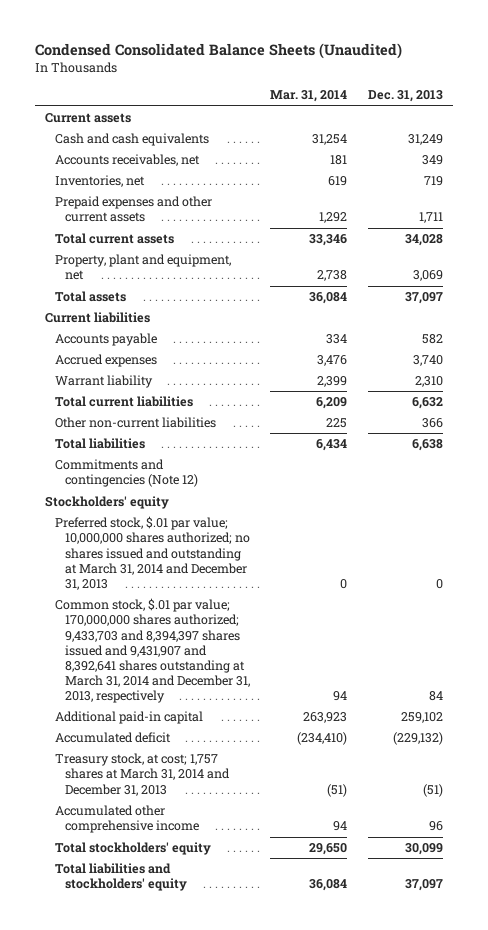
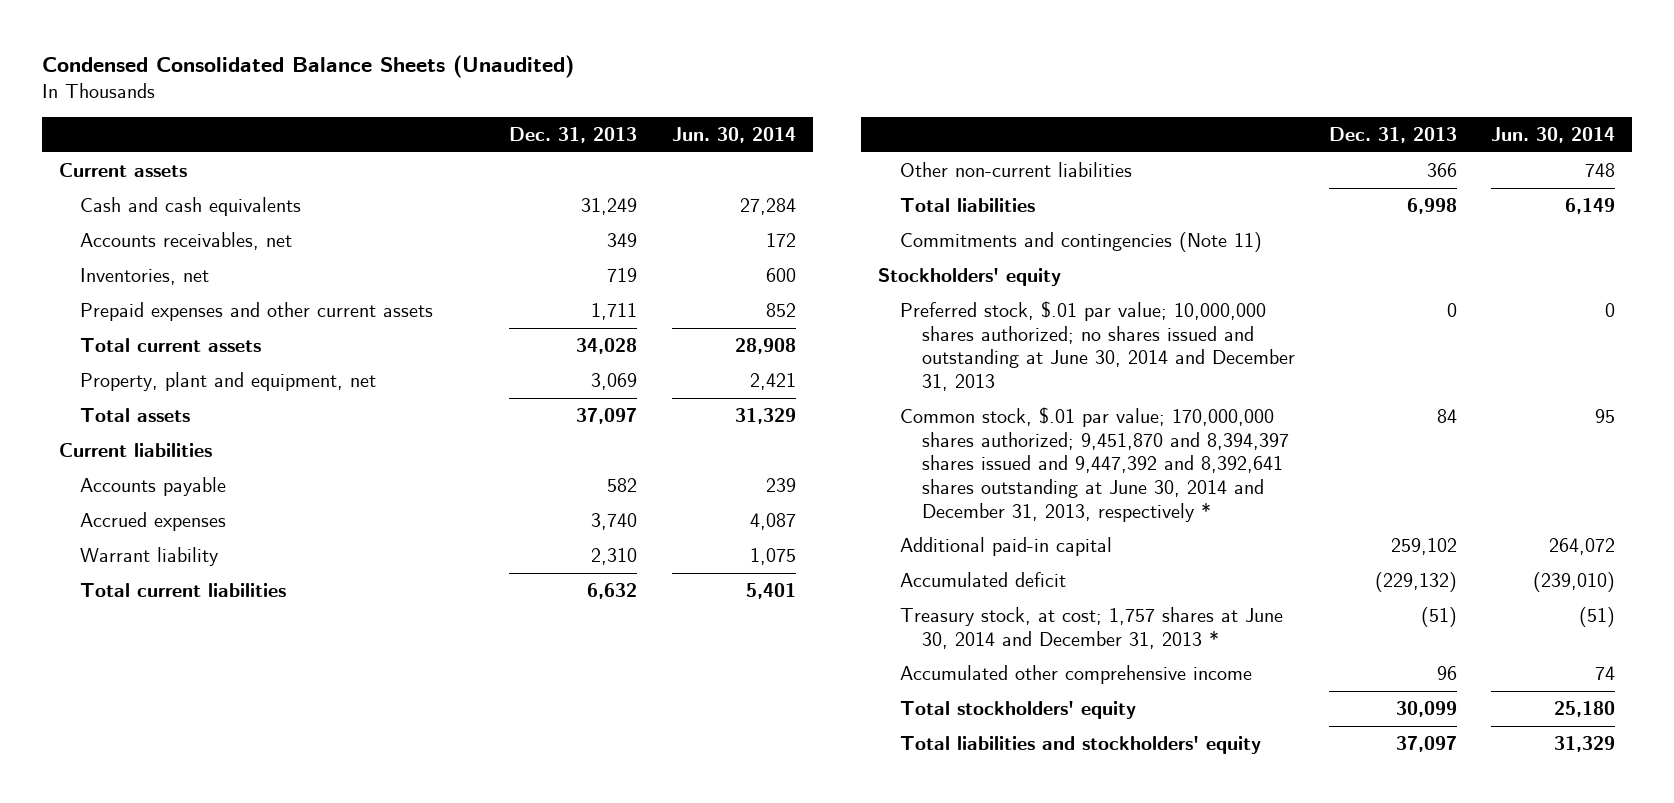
[270,90,348,103] Mar. 31, 2014 -> none
none -> [671,127,796,144] Jun. 30, 2014
[411,439,443,452] 6,638 -> [1406,198,1457,215] 6,998
[55,459,199,488] Commitments and contingencies (Note 12) -> [899,232,1262,253] Commitments and contingencies (Note 11)
[55,516,251,590] Preferred stock, $.01 par value; 10,000,000 shares authorized; no shares issued and outstanding at March 31, 2014 and December 31, 2013 -> [899,301,1295,391] Preferred stock, $.01 par value; 10,000,000 shares authorized; no shares issued and outstanding at June 30, 2014 and December 31, 2013
[55,598,251,704] Common stock, $.01 par value; 170,000,000 shares authorized; 9,433,703 and 8,394,397 shares issued and 9,431,907 and 8,392,641 shares outstanding at March 31, 2014 and December 31, 2013, respectively -> [899,407,1289,522] Common stock, $.01 par value; 170,000,000 shares authorized; 9,451,870 and 8,394,397 shares issued and 9,447,392 and 8,392,641 shares outstanding at June 30, 2014 and December 31, 2013, respectively *
[55,753,231,796] Treasury stock, at cost; 1,757 shares at March 31, 2014 and December 31, 2013 -> [899,607,1283,649] Treasury stock, at cost; 1,757 shares at June 30, 2014 and December 31, 2013 *

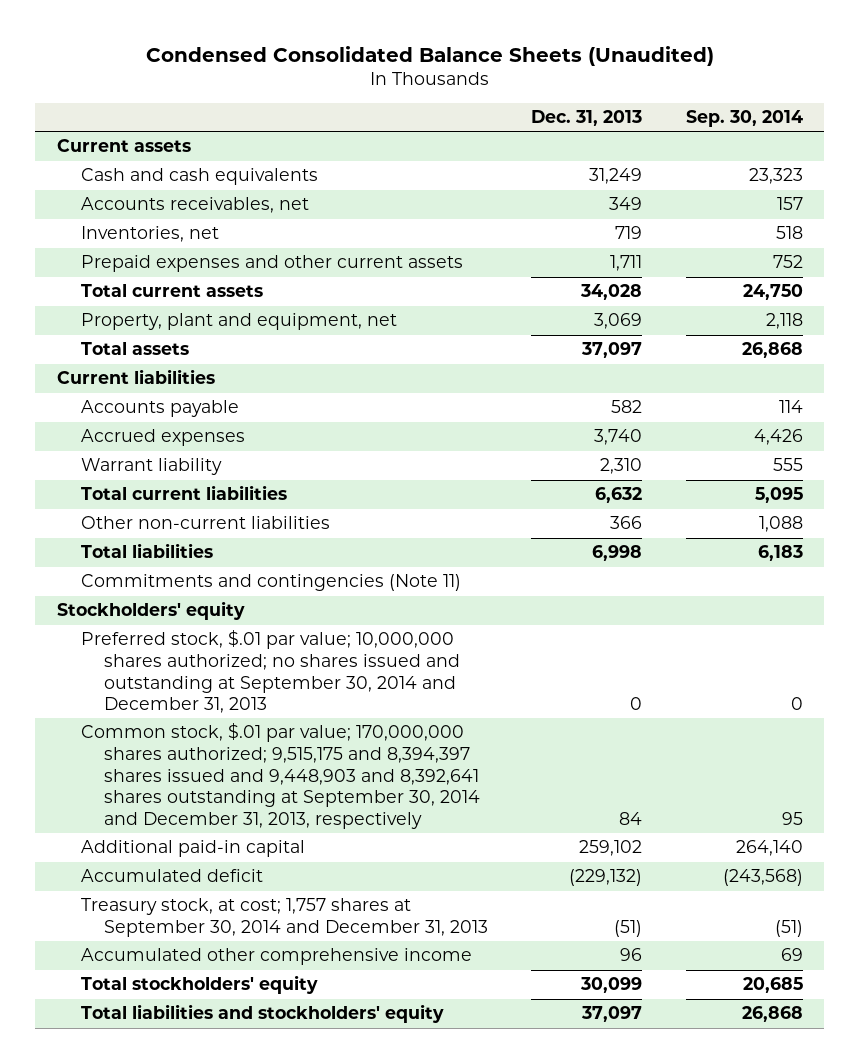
[671,127,796,144] Jun. 30, 2014 -> none
none -> [685,109,803,127] Sep. 30, 2014
[899,301,1295,391] Preferred stock, $.01 par value; 10,000,000 shares authorized; no shares issued and outstanding at June 30, 2014 and December 31, 2013 -> [80,630,461,714] Preferred stock, $.01 par value; 10,000,000 shares authorized; no shares issued and outstanding at September 30, 2014 and December 31, 2013
[899,407,1289,522] Common stock, $.01 par value; 170,000,000 shares authorized; 9,451,870 and 8,394,397 shares issued and 9,447,392 and 8,392,641 shares outstanding at June 30, 2014 and December 31, 2013, respectively * -> [80,723,481,829] Common stock, $.01 par value; 170,000,000 shares authorized; 9,515,175 and 8,394,397 shares issued and 9,448,903 and 8,392,641 shares outstanding at September 30, 2014 and December 31, 2013, respectively
[899,607,1283,649] Treasury stock, at cost; 1,757 shares at June 30, 2014 and December 31, 2013 * -> [80,898,489,937] Treasury stock, at cost; 1,757 shares at September 30, 2014 and December 31, 2013

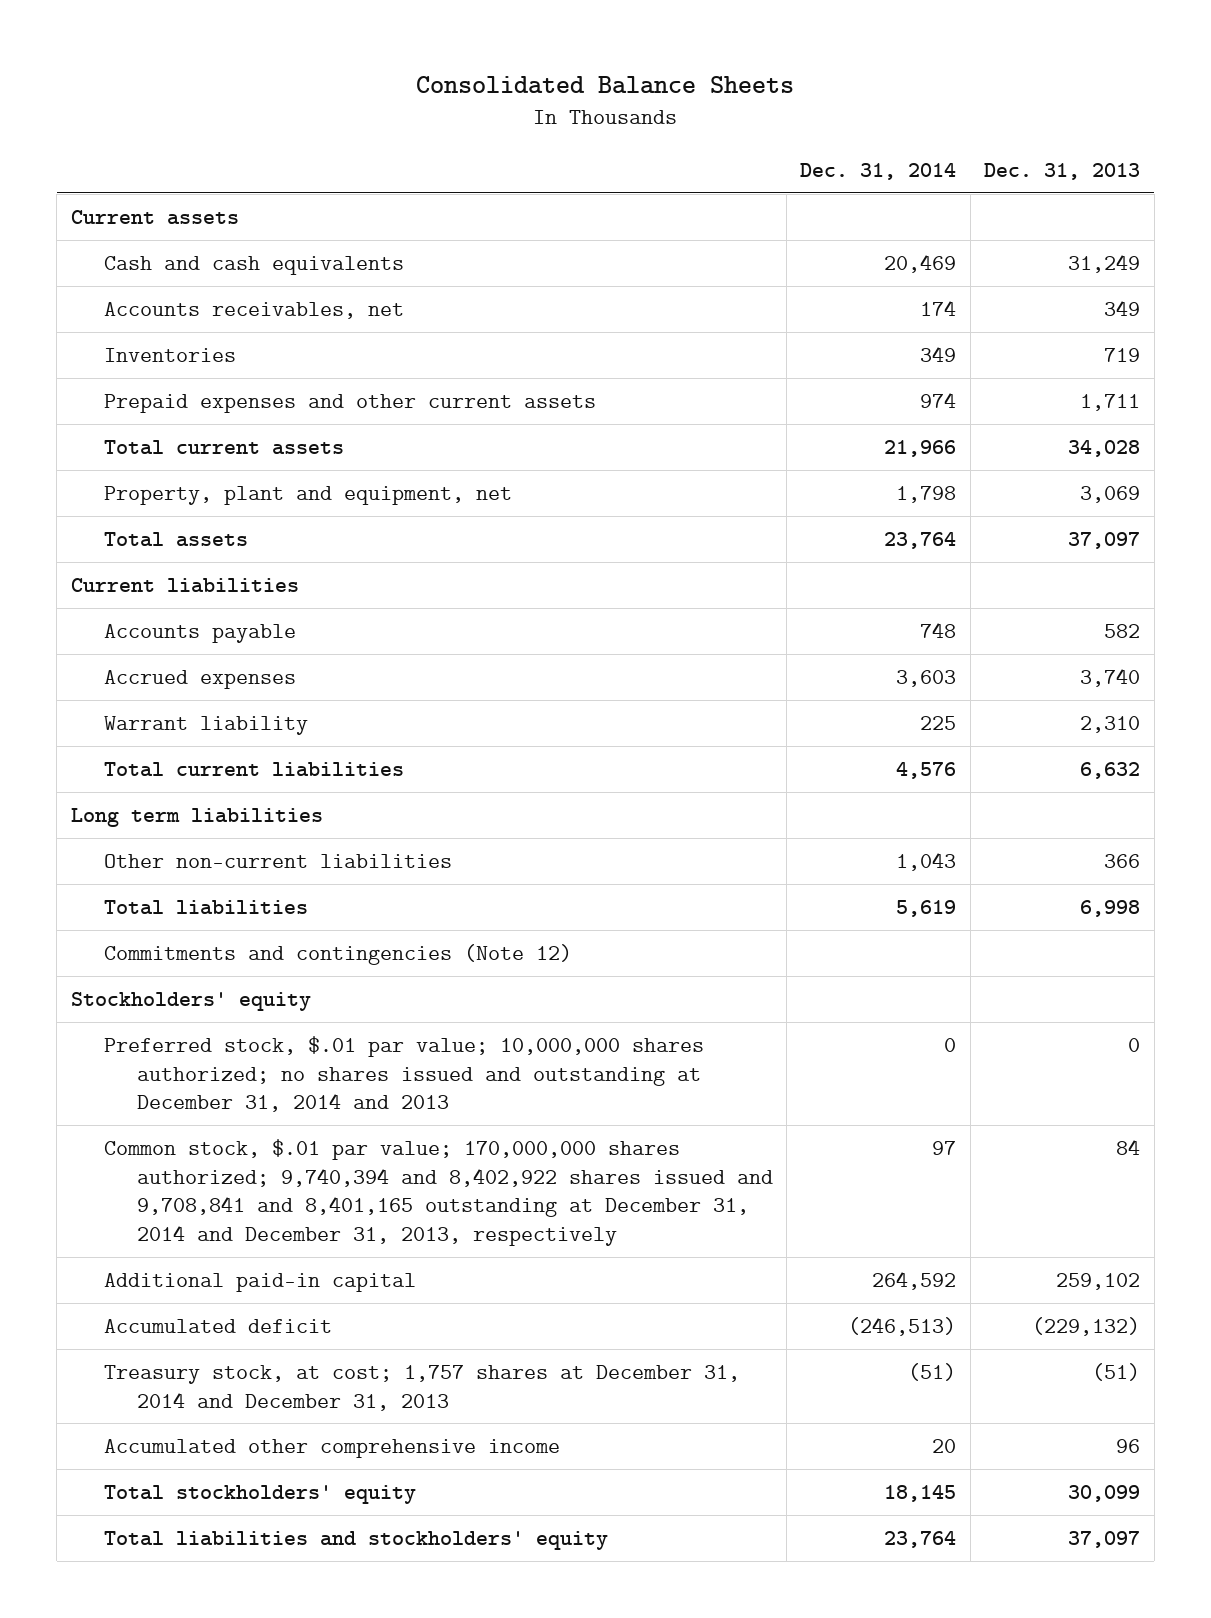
[145,46,714,67] Condensed Consolidated Balance Sheets (Unaudited) -> [416,75,795,94] Consolidated Balance Sheets
[685,109,803,127] Sep. 30, 2014 -> none
none -> [800,163,957,181] Dec. 31, 2014
[80,226,219,243] Inventories, net -> [103,347,236,362] Inventories
none -> [70,807,323,827] Long term liabilities
[80,574,461,592] Commitments and contingencies (Note 11) -> [103,943,572,965] Commitments and contingencies (Note 12)
[80,630,461,714] Preferred stock, $.01 par value; 10,000,000 shares authorized; no shares issued and outstanding at September 30, 2014 and December 31, 2013 -> [103,1035,704,1113] Preferred stock, $.01 par value; 10,000,000 shares authorized; no shares issued and outstanding at December 31, 2014 and 2013
[80,723,481,829] Common stock, $.01 par value; 170,000,000 shares authorized; 9,515,175 and 8,394,397 shares issued and 9,448,903 and 8,392,641 shares outstanding at September 30, 2014 and December 31, 2013, respectively -> [103,1138,773,1247] Common stock, $.01 par value; 170,000,000 shares authorized; 9,740,394 and 8,402,922 shares issued and 9,708,841 and 8,401,165 outstanding at December 31, 2014 and December 31, 2013, respectively
[80,898,489,937] Treasury stock, at cost; 1,757 shares at September 30, 2014 and December 31, 2013 -> [103,1364,740,1411] Treasury stock, at cost; 1,757 shares at December 31, 2014 and December 31, 2013

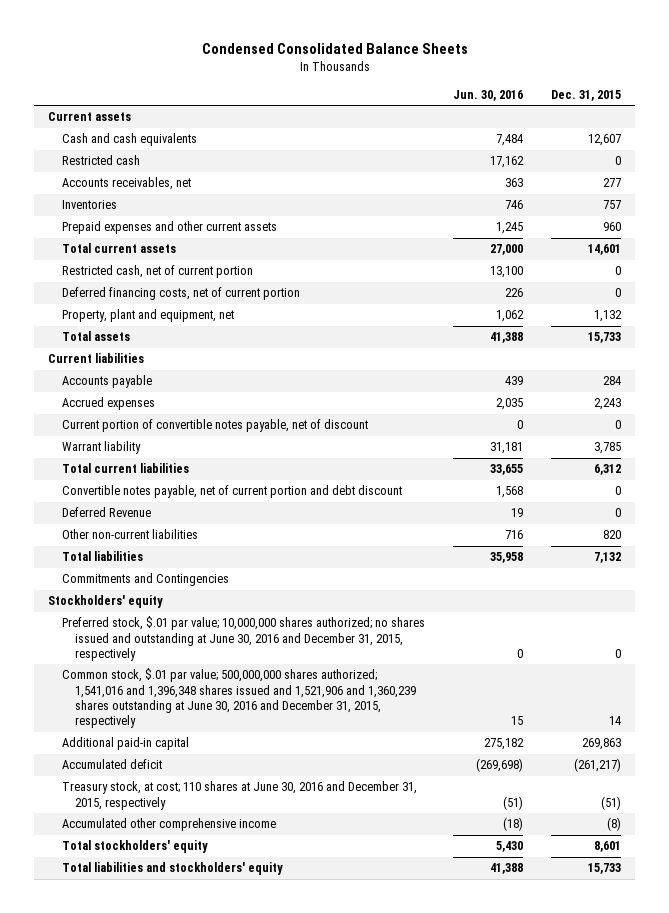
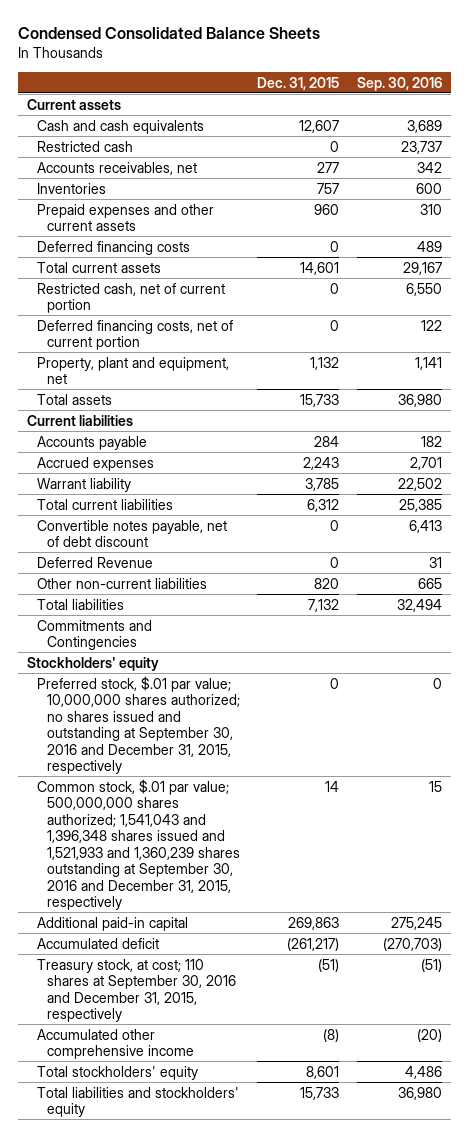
[452,89,523,101] Jun. 30, 2016 -> none
none -> [357,76,443,91] Sep. 30, 2016
none -> [36,240,190,255] Deferred financing costs
[61,419,368,433] Current portion of convertible notes payable, net of discount -> none
[61,485,402,499] Convertible notes payable, net of current portion and debt discount -> [36,519,227,548] Convertible notes payable, net of debt discount
[61,616,425,661] Preferred stock, $.01 par value; 10,000,000 shares authorized; no shares issued and outstanding at June 30, 2016 and December 31, 2015, respectively -> [36,675,240,775] Preferred stock, $.01 par value; 10,000,000 shares authorized; no shares issued and outstanding at September 30, 2016 and December 31, 2015, respectively
[61,668,416,729] Common stock, $.01 par value; 500,000,000 shares authorized; 1,541,016 and 1,396,348 shares issued and 1,521,906 and 1,360,239 shares outstanding at June 30, 2016 and December 31, 2015, respectively -> [36,778,240,911] Common stock, $.01 par value; 500,000,000 shares authorized; 1,541,043 and 1,396,348 shares issued and 1,521,933 and 1,360,239 shares outstanding at September 30, 2016 and December 31, 2015, respectively
[61,781,417,810] Treasury stock, at cost; 110 shares at June 30, 2016 and December 31, 2015, respectively -> [36,958,236,1023] Treasury stock, at cost; 110 shares at September 30, 2016 and December 31, 2015, respectively

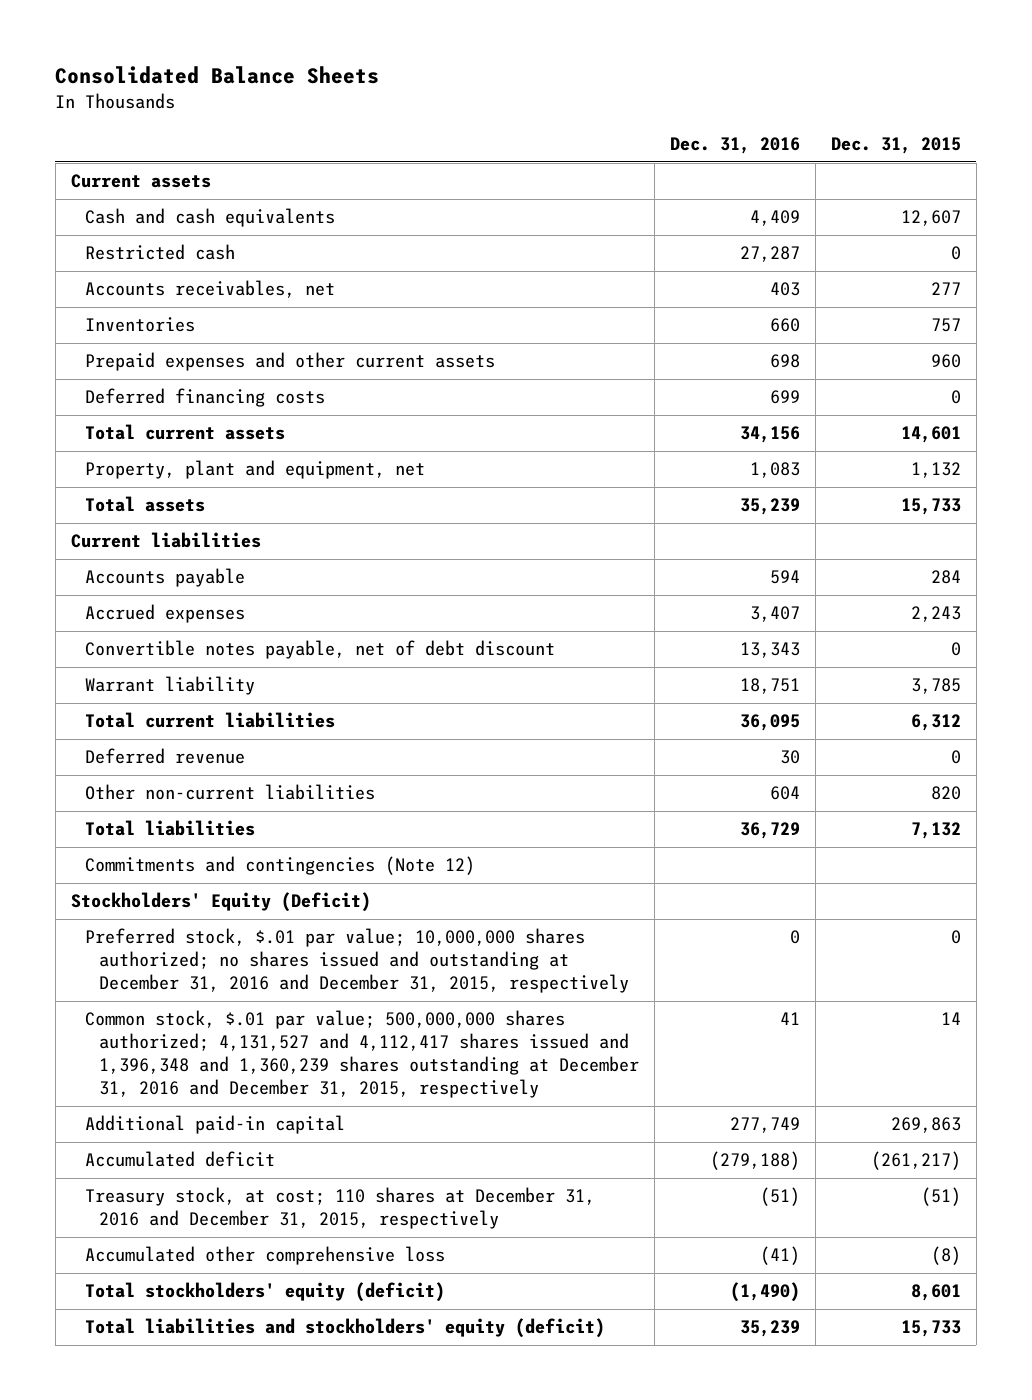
[17,27,320,40] Condensed Consolidated Balance Sheets -> [55,66,380,85] Consolidated Balance Sheets
[357,76,443,91] Sep. 30, 2016 -> none
none -> [670,137,801,155] Dec. 31, 2016
[36,282,225,314] Restricted cash, net of current portion -> none
[36,319,233,351] Deferred financing costs, net of current portion -> none
[36,519,227,548] Convertible notes payable, net of debt discount -> [85,640,556,660] Convertible notes payable, net of debt discount
[36,556,153,568] Deferred Revenue -> [85,748,246,765] Deferred revenue
[36,619,152,651] Commitments and Contingencies -> [85,856,476,876] Commitments and contingencies (Note 12)
[26,656,159,671] Stockholders' equity -> [70,892,371,913] Stockholders' Equity (Deficit)
[36,675,240,775] Preferred stock, $.01 par value; 10,000,000 shares authorized; no shares issued and outstanding at September 30, 2016 and December 31, 2015, respectively -> [85,928,630,994] Preferred stock, $.01 par value; 10,000,000 shares authorized; no shares issued and outstanding at December 31, 2016 and December 31, 2015, respectively
[36,778,240,911] Common stock, $.01 par value; 500,000,000 shares authorized; 1,541,043 and 1,396,348 shares issued and 1,521,933 and 1,360,239 shares outstanding at September 30, 2016 and December 31, 2015, respectively -> [85,1010,640,1099] Common stock, $.01 par value; 500,000,000 shares authorized; 4,131,527 and 4,112,417 shares issued and 1,396,348 and 1,360,239 shares outstanding at December 31, 2016 and December 31, 2015, respectively
[36,958,236,1023] Treasury stock, at cost; 110 shares at September 30, 2016 and December 31, 2015, respectively -> [85,1187,596,1230] Treasury stock, at cost; 110 shares at December 31, 2016 and December 31, 2015, respectively
[36,1028,194,1060] Accumulated other comprehensive income -> [85,1246,446,1266] Accumulated other comprehensive loss
[36,1065,198,1080] Total stockholders' equity -> [85,1282,446,1303] Total stockholders' equity (deficit)
[36,1086,239,1118] Total liabilities and stockholders' equity -> [85,1318,606,1339] Total liabilities and stockholders' equity (deficit)

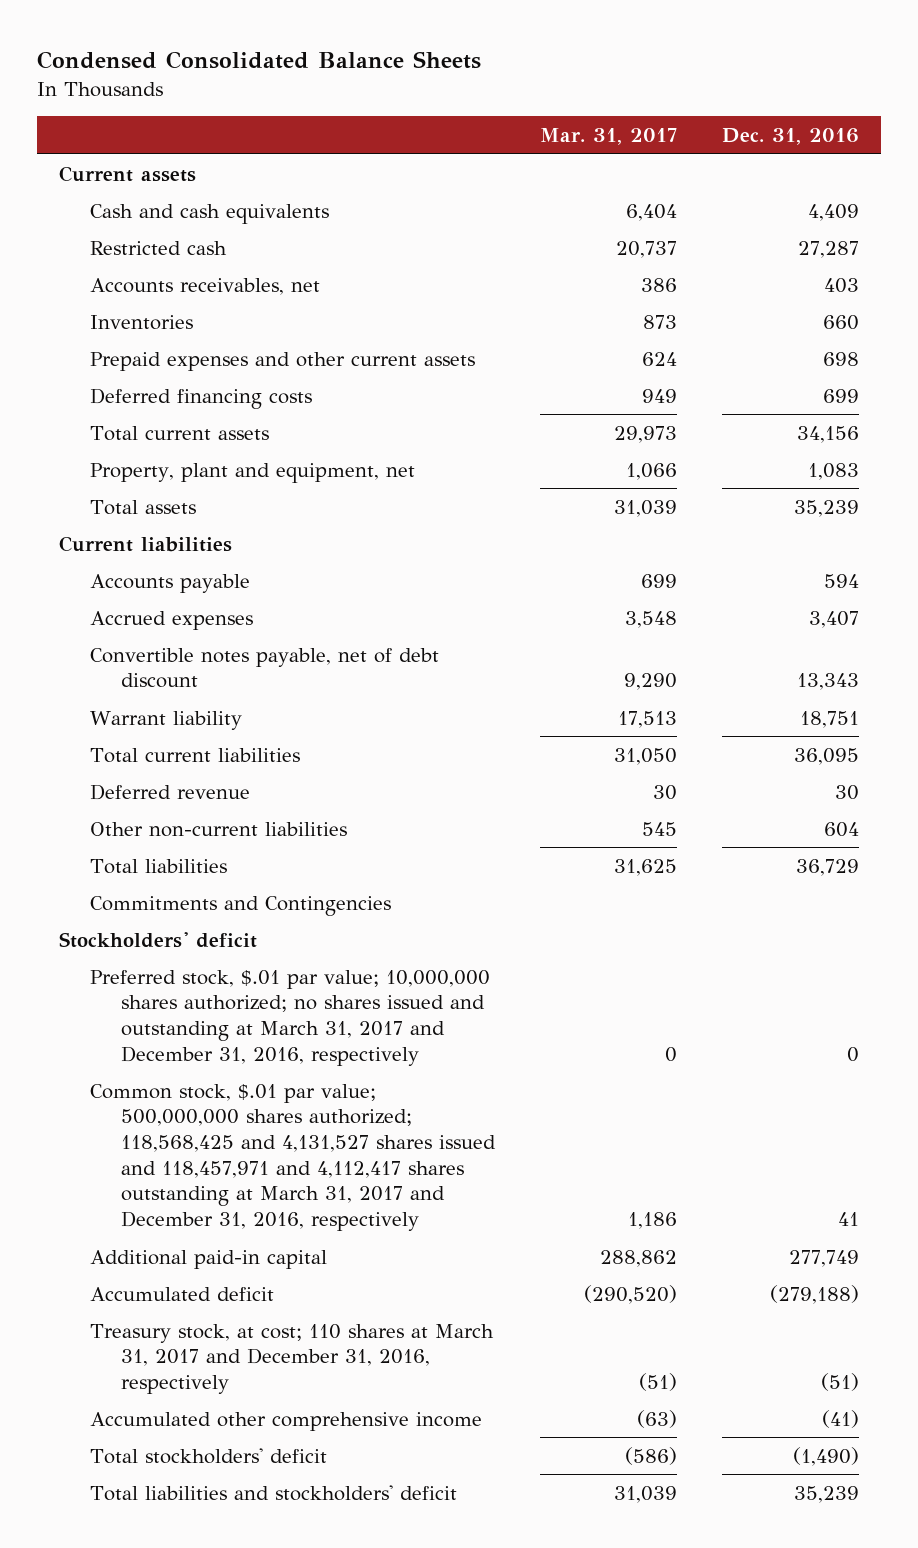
[55,66,380,85] Consolidated Balance Sheets -> [36,51,481,70] Condensed Consolidated Balance Sheets
[830,137,961,155] Dec. 31, 2015 -> none
none -> [540,128,678,146] Mar. 31, 2017
[85,856,476,876] Commitments and contingencies (Note 12) -> [90,895,392,916] Commitments and Contingencies
[70,892,371,913] Stockholders' Equity (Deficit) -> [59,931,258,948] Stockholders' deficit
[85,928,630,994] Preferred stock, $.01 par value; 10,000,000 shares authorized; no shares issued and outstanding at December 31, 2016 and December 31, 2015, respectively -> [90,969,491,1066] Preferred stock, $.01 par value; 10,000,000 shares authorized; no shares issued and outstanding at March 31, 2017 and December 31, 2016, respectively
[85,1010,640,1099] Common stock, $.01 par value; 500,000,000 shares authorized; 4,131,527 and 4,112,417 shares issued and 1,396,348 and 1,360,239 shares outstanding at December 31, 2016 and December 31, 2015, respectively -> [90,1083,497,1232] Common stock, $.01 par value; 500,000,000 shares authorized; 118,568,425 and 4,131,527 shares issued and 118,457,971 and 4,112,417 shares outstanding at March 31, 2017 and December 31, 2016, respectively
[85,1187,596,1230] Treasury stock, at cost; 110 shares at December 31, 2016 and December 31, 2015, respectively -> [90,1323,495,1394] Treasury stock, at cost; 110 shares at March 31, 2017 and December 31, 2016, respectively
[85,1246,446,1266] Accumulated other comprehensive loss -> [90,1411,483,1431] Accumulated other comprehensive income
[85,1282,446,1303] Total stockholders' equity (deficit) -> [90,1447,328,1464] Total stockholders' deficit
[85,1318,606,1339] Total liabilities and stockholders' equity (deficit) -> [90,1484,458,1501] Total liabilities and stockholders' deficit

